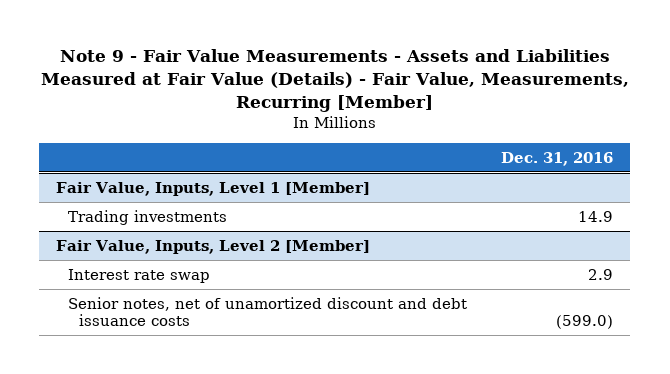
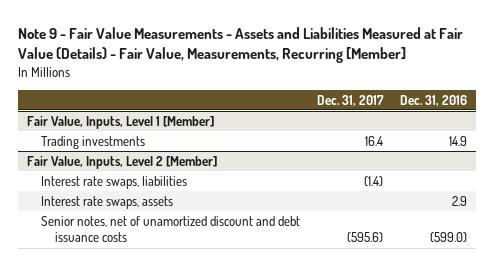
none -> [317,94,385,106] Dec. 31, 2017
none -> [40,175,187,189] Interest rate swaps, liabilities
[67,268,210,283] Interest rate swap -> [40,195,173,209] Interest rate swaps, assets

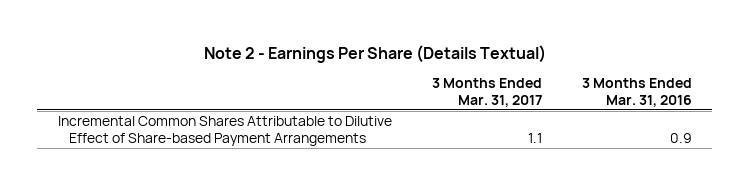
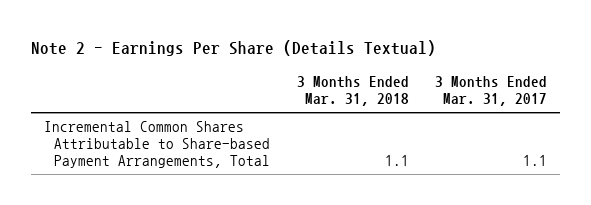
[581,78,692,107] 3 Months Ended Mar. 31, 2016 -> none
none -> [296,76,409,107] 3 Months Ended Mar. 31, 2018
[57,116,392,146] Incremental Common Shares Attributable to Dilutive Effect of Share-based Payment Arrangements -> [43,121,271,169] Incremental Common Shares Attributable to Share-based Payment Arrangements, Total

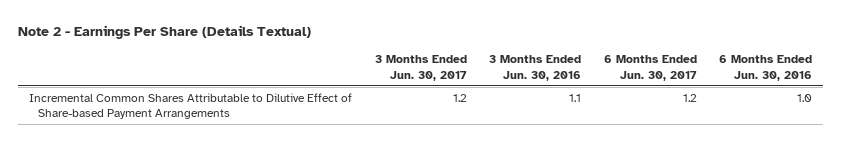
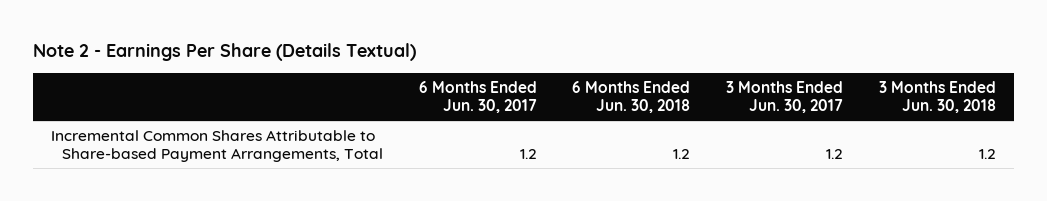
[489,55,582,81] 3 Months Ended Jun. 30, 2016 -> none
[719,55,813,81] 6 Months Ended Jun. 30, 2016 -> none
none -> [572,80,691,114] 6 Months Ended Jun. 30, 2018
none -> [878,80,996,114] 3 Months Ended Jun. 30, 2018
[29,93,353,120] Incremental Common Shares Attributable to Dilutive Effect of Share-based Payment Arrangements -> [50,130,383,163] Incremental Common Shares Attributable to Share-based Payment Arrangements, Total

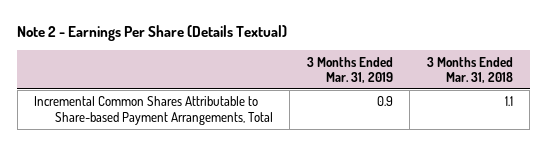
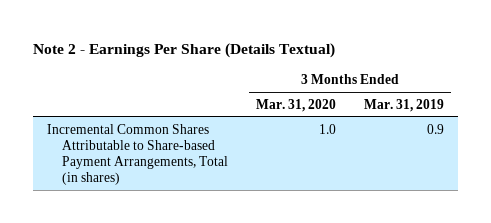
[426,56,513,84] 3 Months Ended Mar. 31, 2018 -> none
none -> [256,98,337,112] Mar. 31, 2020
[34,96,273,125] Incremental Common Shares Attributable to Share-based Payment Arrangements, Total -> [47,123,229,185] Incremental Common Shares Attributable to Share-based Payment Arrangements, Total (in shares)

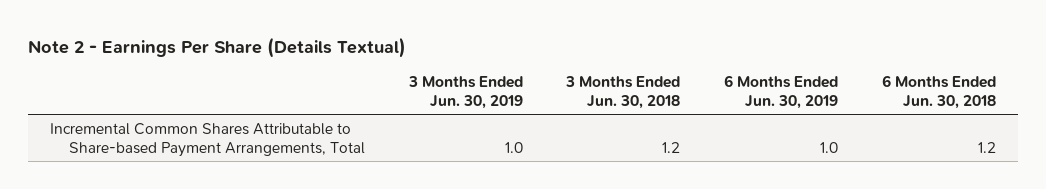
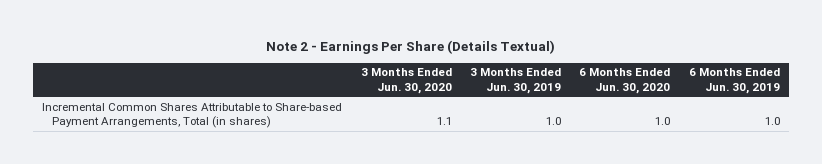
[565,76,681,110] 3 Months Ended Jun. 30, 2018 -> none
[881,75,996,110] 6 Months Ended Jun. 30, 2018 -> none
none -> [360,68,452,95] 3 Months Ended Jun. 30, 2020
none -> [579,68,671,95] 6 Months Ended Jun. 30, 2020
[50,122,366,157] Incremental Common Shares Attributable to Share-based Payment Arrangements, Total -> [42,102,343,129] Incremental Common Shares Attributable to Share-based Payment Arrangements, Total (in shares)

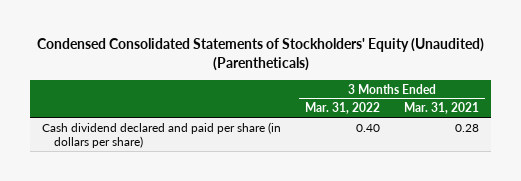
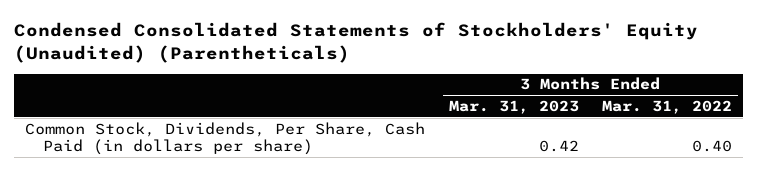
[403,102,479,115] Mar. 31, 2021 -> none
none -> [448,100,579,115] Mar. 31, 2023
[42,121,282,148] Cash dividend declared and paid per share (in dollars per share) -> [25,121,426,156] Common Stock, Dividends, Per Share, Cash Paid (in dollars per share)

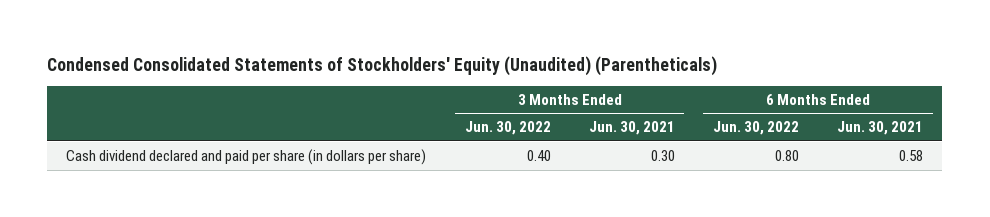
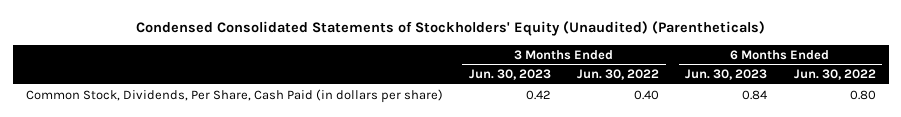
[588,121,675,136] Jun. 30, 2021 -> none
[837,121,924,136] Jun. 30, 2021 -> none
none -> [468,69,551,81] Jun. 30, 2023
none -> [685,69,768,81] Jun. 30, 2023
[66,149,427,166] Cash dividend declared and paid per share (in dollars per share) -> [25,88,443,103] Common Stock, Dividends, Per Share, Cash Paid (in dollars per share)

